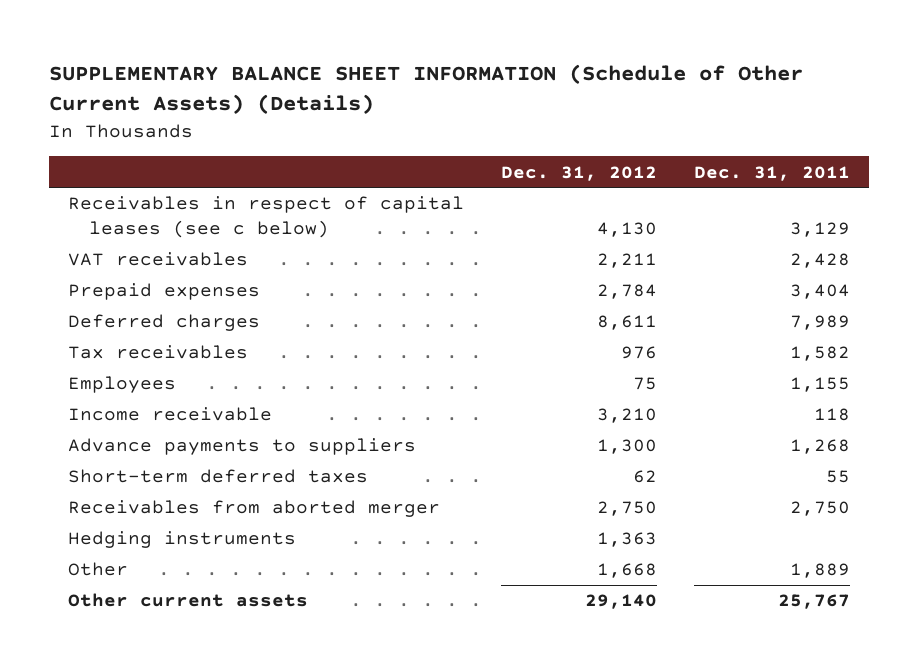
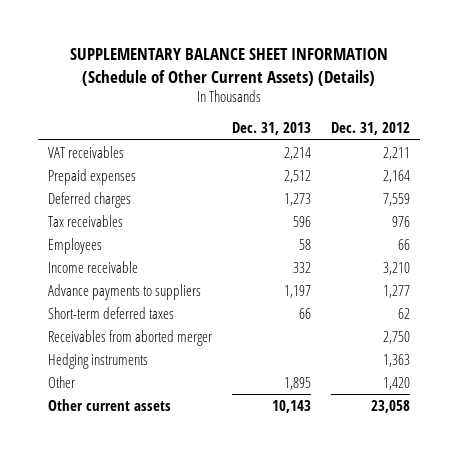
[693,165,850,181] Dec. 31, 2011 -> none
none -> [231,122,311,136] Dec. 31, 2013
[67,196,464,239] Receivables in respect of capital leases (see c below) -> none
[596,284,657,300] 2,784 -> [382,169,410,183] 2,164
[596,315,657,331] 8,611 -> [382,192,410,206] 7,559
[632,377,657,391] 75 -> [397,238,410,250] 66
[596,439,657,455] 1,300 -> [382,284,410,298] 1,277
[596,563,657,579] 1,668 -> [382,376,410,390] 1,420
[584,594,657,610] 29,140 -> [370,399,410,413] 23,058

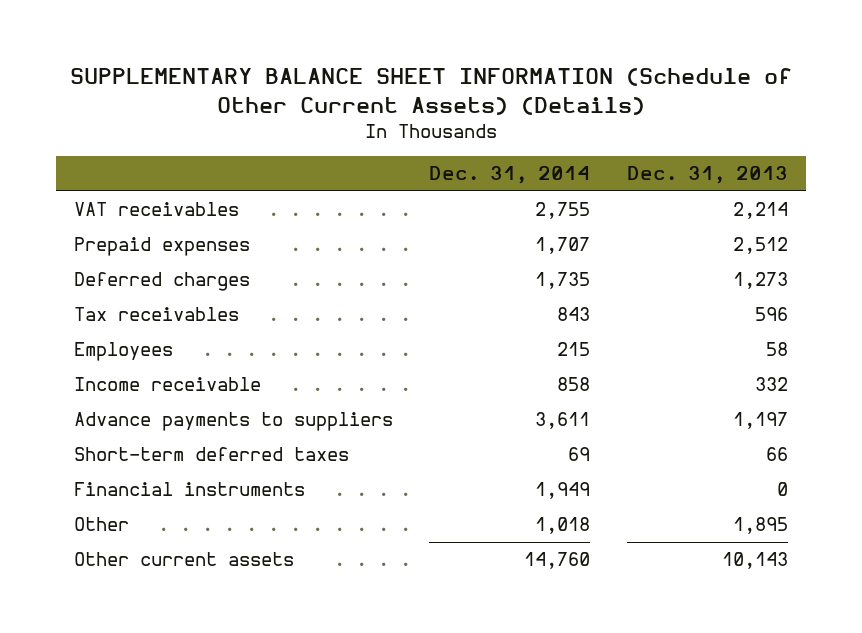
[330,122,410,136] Dec. 31, 2012 -> none
none -> [429,166,591,185] Dec. 31, 2014
[47,329,212,346] Receivables from aborted merger -> none
[47,352,148,369] Hedging instruments -> none
none -> [74,482,306,497] Financial instruments

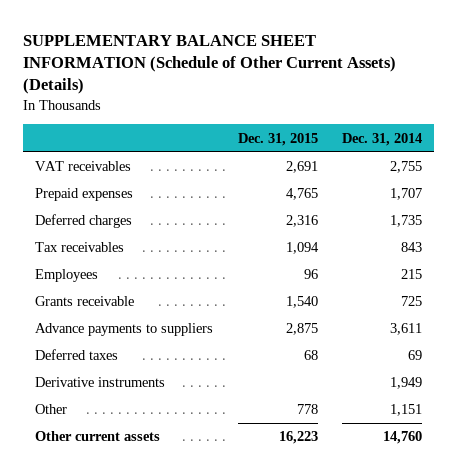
[626,166,788,185] Dec. 31, 2013 -> none
none -> [237,132,318,146] Dec. 31, 2015
[74,377,262,392] Income receivable -> none
none -> [35,296,135,307] Grants receivable
[74,447,350,462] Short-term deferred taxes -> [35,349,119,361] Deferred taxes
[74,482,306,497] Financial instruments -> [35,377,166,388] Derivative instruments
[535,517,591,535] 1,018 -> [390,404,423,417] 1,151

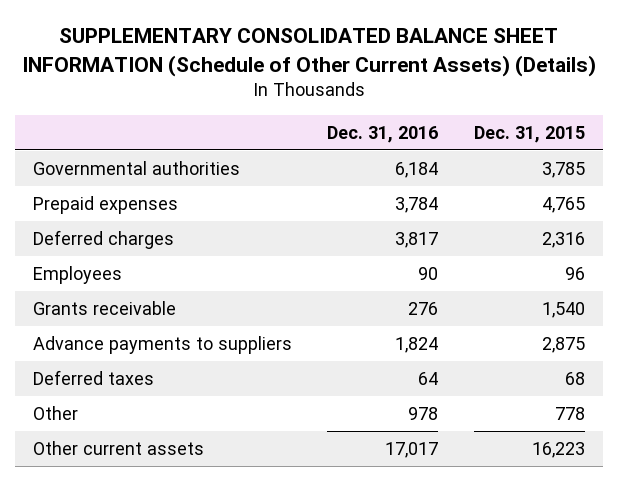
[23,34,397,95] SUPPLEMENTARY BALANCE SHEET INFORMATION (Schedule of Other Current Assets) (Details) -> [21,28,596,77] SUPPLEMENTARY CONSOLIDATED BALANCE SHEET INFORMATION (Schedule of Other Current Assets) (Details)
[342,132,423,146] Dec. 31, 2014 -> none
none -> [327,125,439,143] Dec. 31, 2016
[35,161,132,172] VAT receivables -> none
none -> [32,161,240,176] Governmental authorities
[35,242,125,253] Tax receivables -> none
[35,377,166,388] Derivative instruments -> none

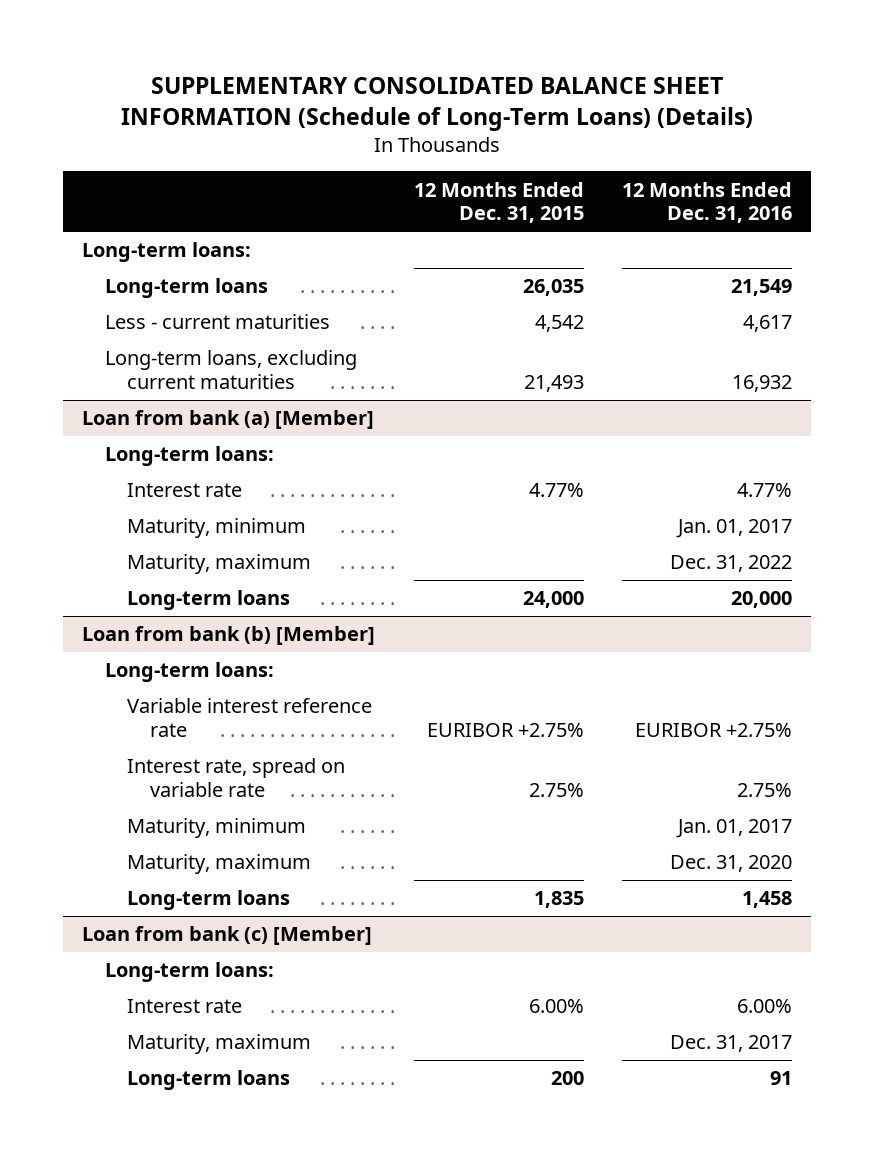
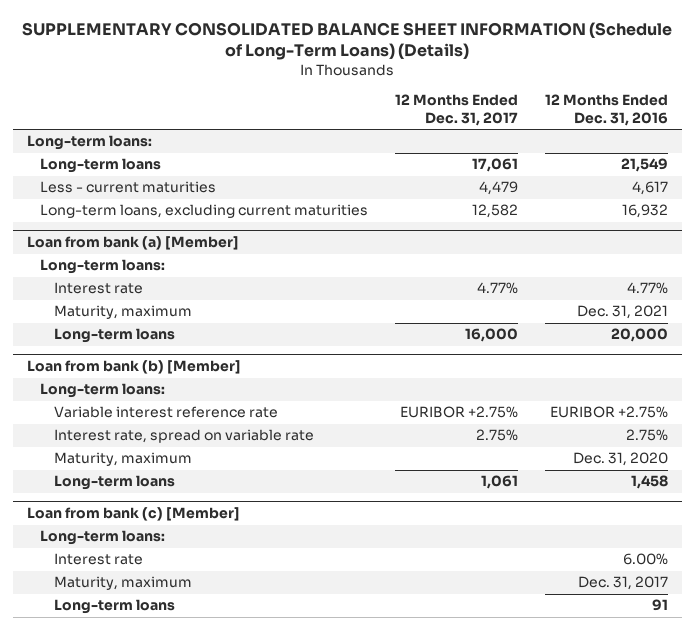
[413,181,584,224] 12 Months Ended Dec. 31, 2015 -> none
none -> [395,94,519,126] 12 Months Ended Dec. 31, 2017
[127,518,307,539] Maturity, minimum -> none
[670,555,793,573] Dec. 31, 2022 -> [577,305,669,320] Dec. 31, 2021
[127,818,307,839] Maturity, minimum -> none

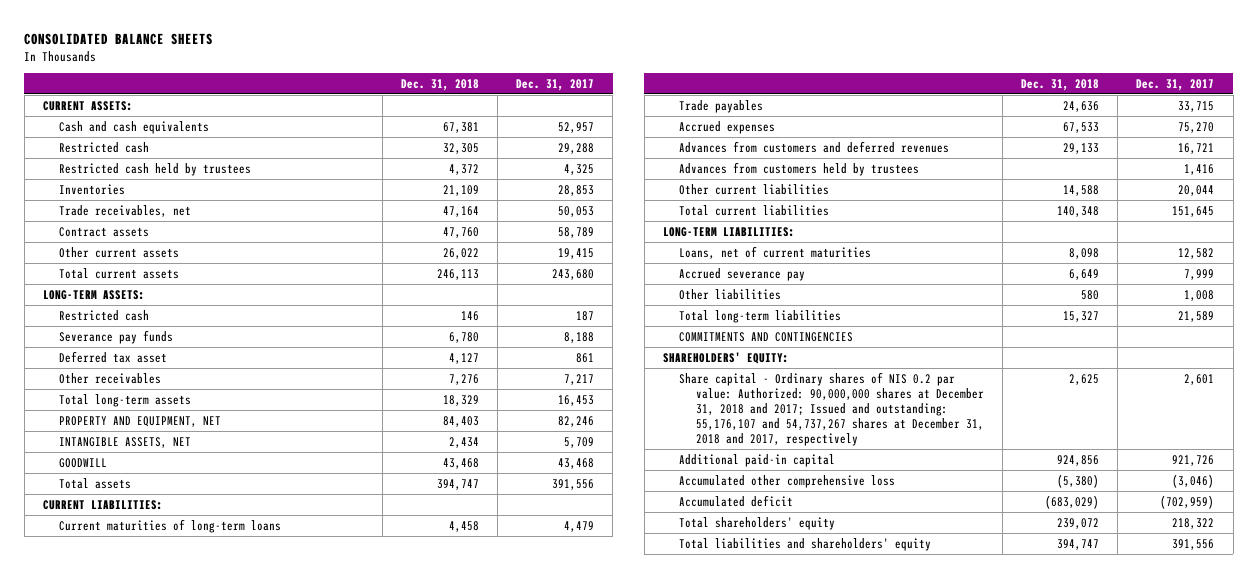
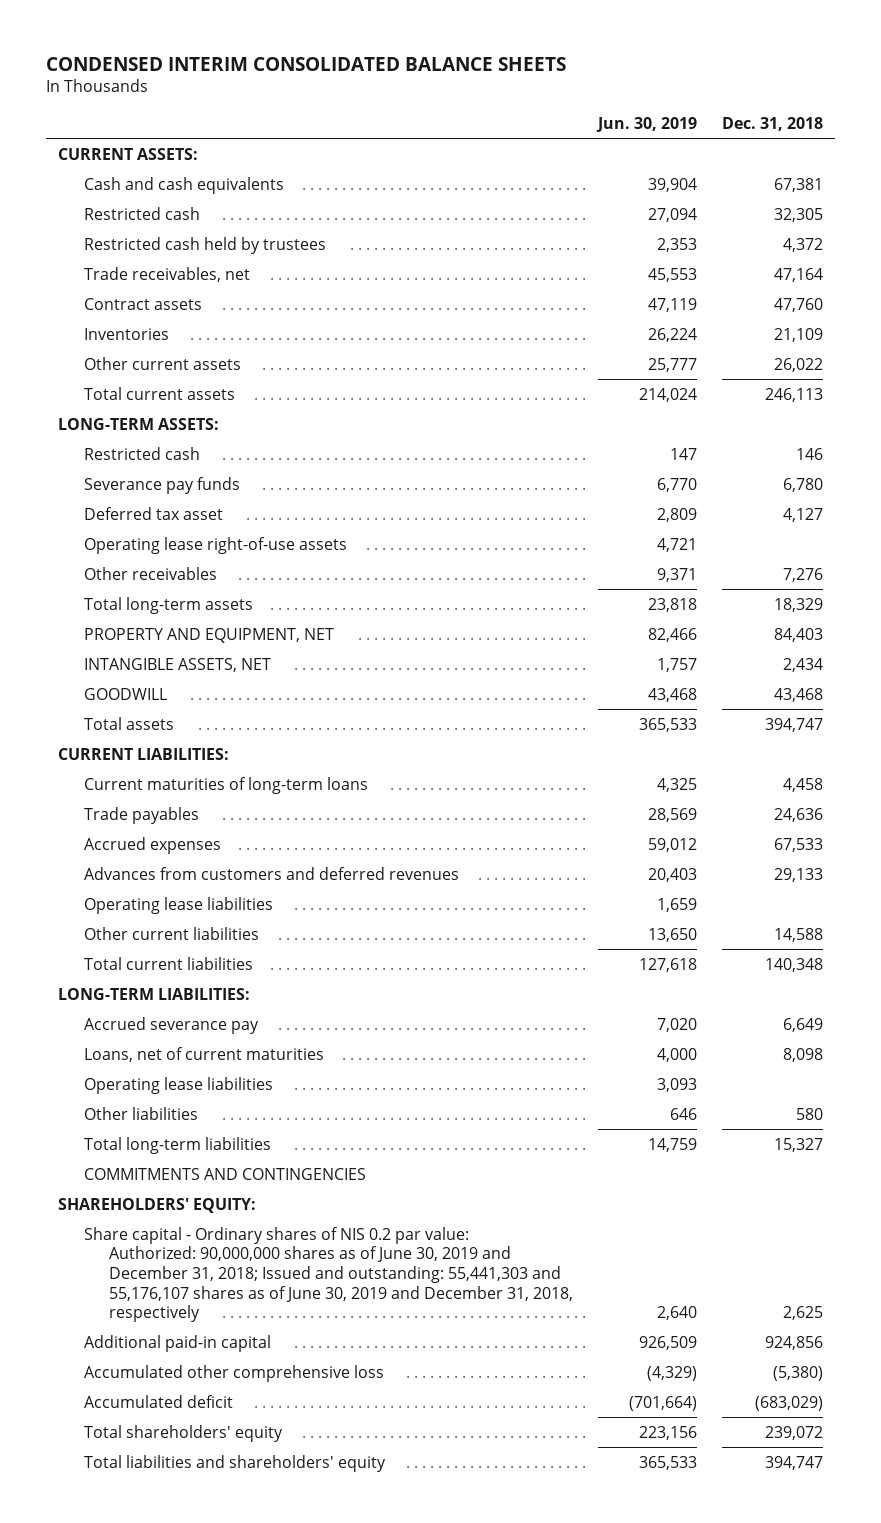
[24,32,214,45] CONSOLIDATED BALANCE SHEETS -> [45,56,566,71] CONDENSED INTERIM CONSOLIDATED BALANCE SHEETS
[516,79,595,92] Dec. 31, 2017 -> none
none -> [596,116,698,132] Jun. 30, 2019
[59,183,126,195] Inventories -> [83,327,169,340] Inventories
none -> [83,536,347,554] Operating lease right-of-use assets
[679,161,920,176] Advances from customers held by trustees -> none
none -> [83,896,273,914] Operating lease liabilities
[679,245,872,259] Loans, net of current maturities -> [83,1046,324,1062] Loans, net of current maturities
none -> [83,1076,273,1094] Operating lease liabilities
[679,371,984,446] Share capital - Ordinary shares of NIS 0.2 par value: Authorized: 90,000,000 shares at December 31, 2018 and 2017; Issued and outstanding: 55,176,107 and 54,737,267 shares at December 31, 2018 and 2017, respectively -> [83,1226,574,1323] Share capital - Ordinary shares of NIS 0.2 par value: Authorized: 90,000,000 shares as of June 30, 2019 and December 31, 2018; Issued and outstanding: 55,441,303 and 55,176,107 shares as of June 30, 2019 and December 31, 2018, respectively

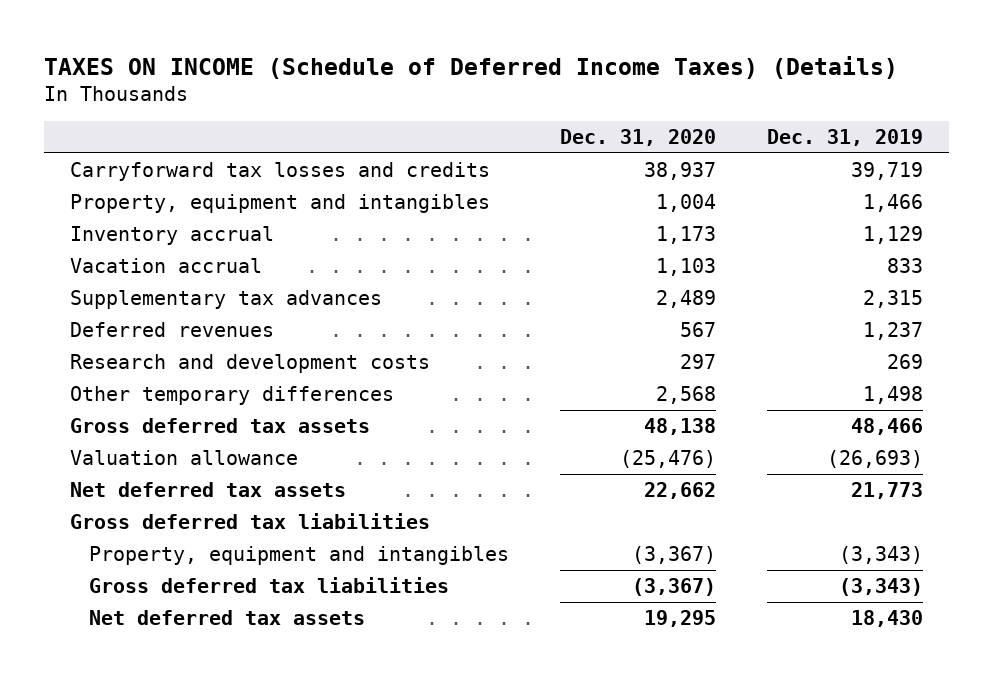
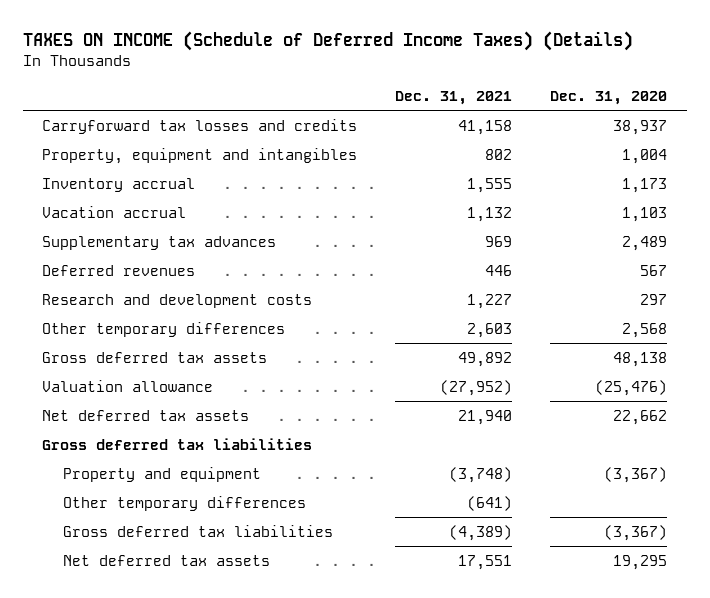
[767,128,924,146] Dec. 31, 2019 -> none
none -> [395,90,513,105] Dec. 31, 2021
[88,546,509,566] Property, equipment and intangibles -> [63,466,262,482] Property and equipment
none -> [63,495,307,511] Other temporary differences

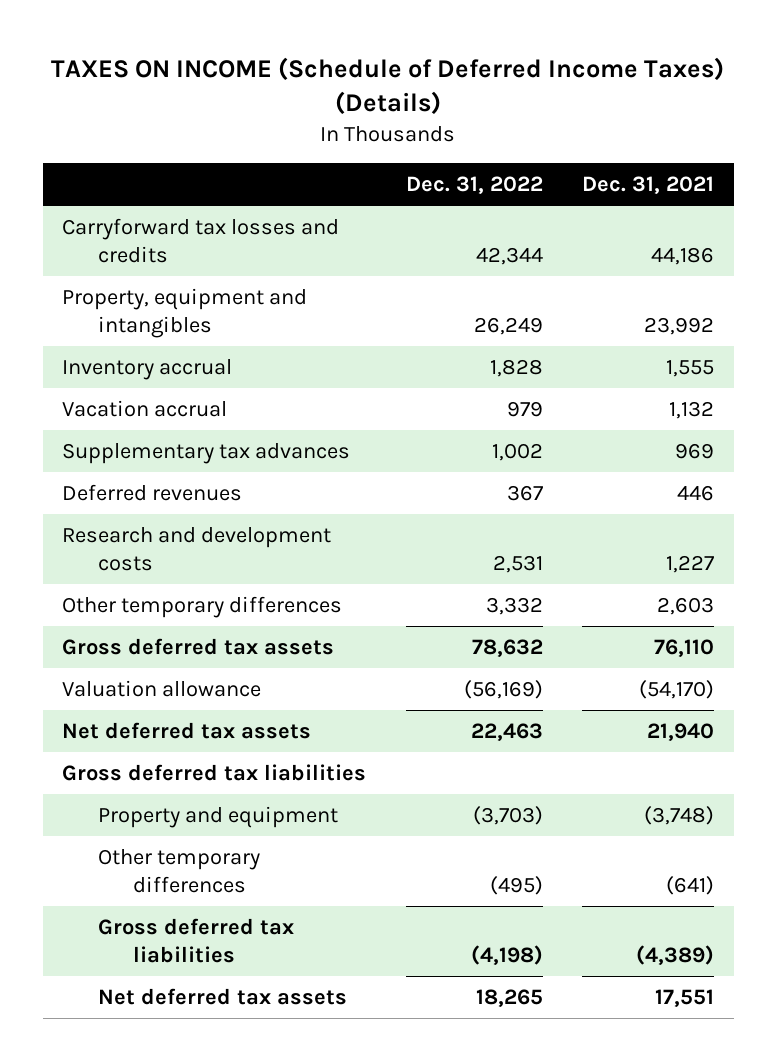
[550,90,668,105] Dec. 31, 2020 -> none
none -> [405,176,543,195] Dec. 31, 2022
[458,119,513,135] 41,158 -> [651,247,715,266] 44,186
[485,148,513,160] 802 -> [644,317,715,336] 23,992
[458,351,513,367] 49,892 -> [654,639,715,658] 76,110
[440,379,513,396] (27,952) -> [639,680,715,700] (54,170)

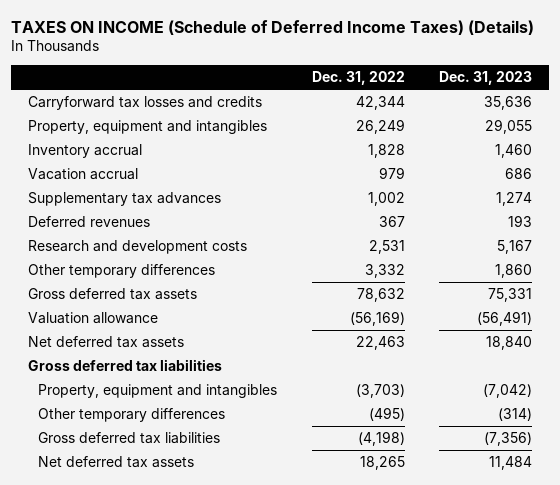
[582,176,715,195] Dec. 31, 2021 -> none
none -> [438,71,532,86] Dec. 31, 2023
[97,806,338,829] Property and equipment -> [38,384,278,399] Property, equipment and intangibles

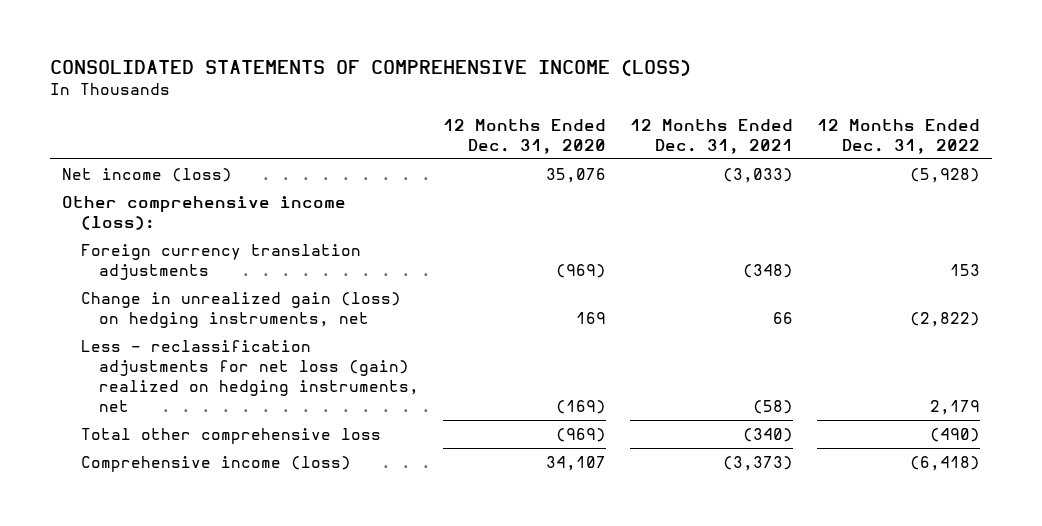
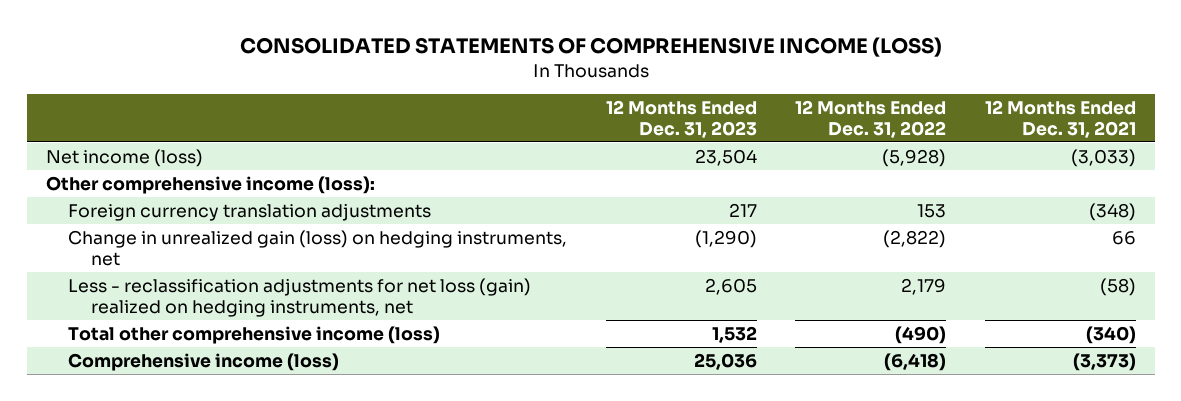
[443,118,607,154] 12 Months Ended Dec. 31, 2020 -> none
none -> [605,99,757,138] 12 Months Ended Dec. 31, 2023
[80,427,381,444] Total other comprehensive loss -> [68,325,441,344] Total other comprehensive income (loss)

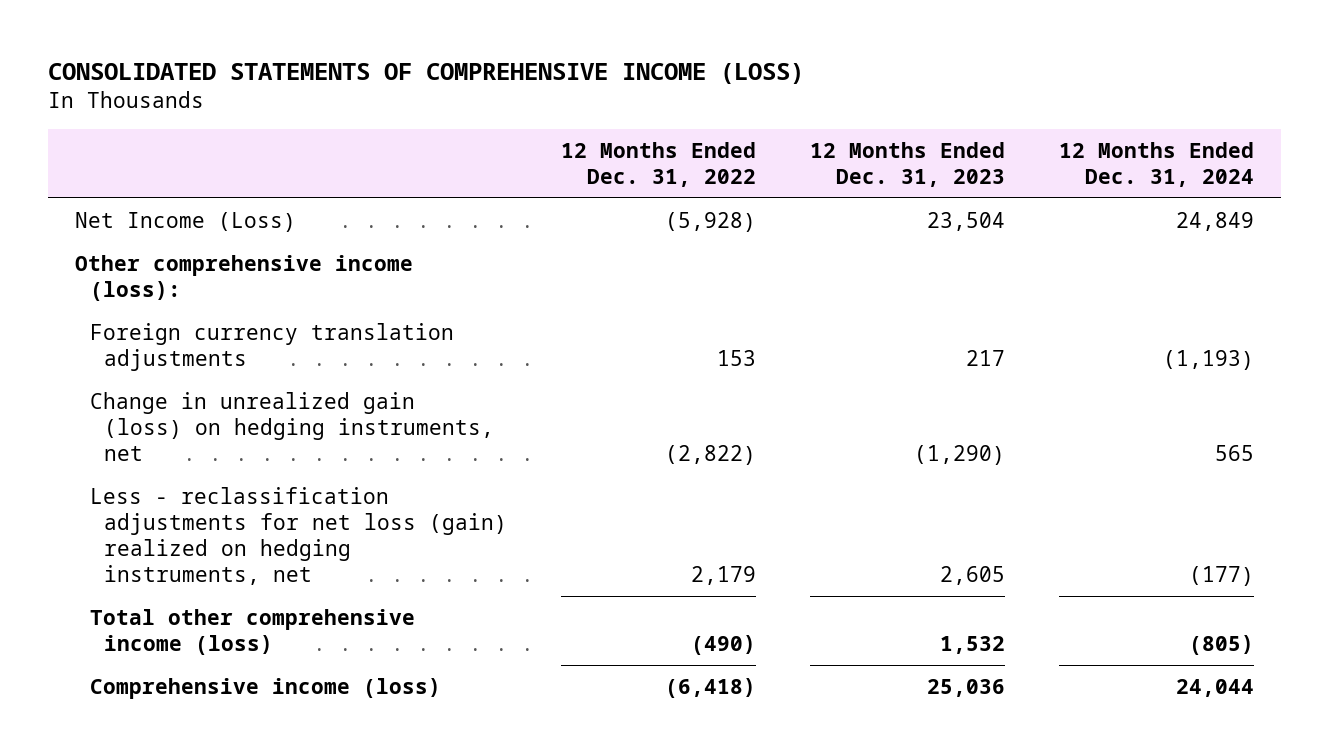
[984,99,1136,138] 12 Months Ended Dec. 31, 2021 -> none
none -> [1059,141,1255,187] 12 Months Ended Dec. 31, 2024
[45,148,203,167] Net income (loss) -> [75,211,297,232] Net Income (Loss)

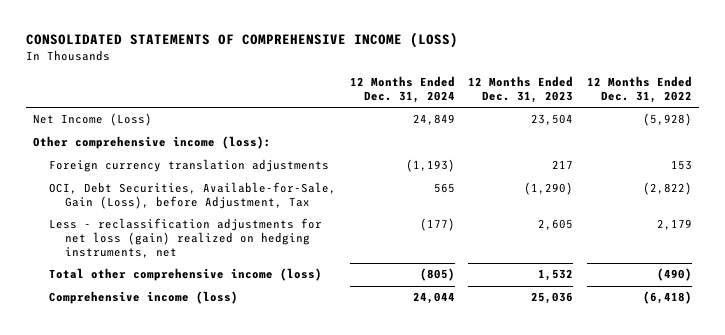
[89,391,495,461] Change in unrealized gain (loss) on hedging instruments, net -> [49,182,337,210] OCI, Debt Securities, Available-for-Sale, Gain (Loss), before Adjustment, Tax

